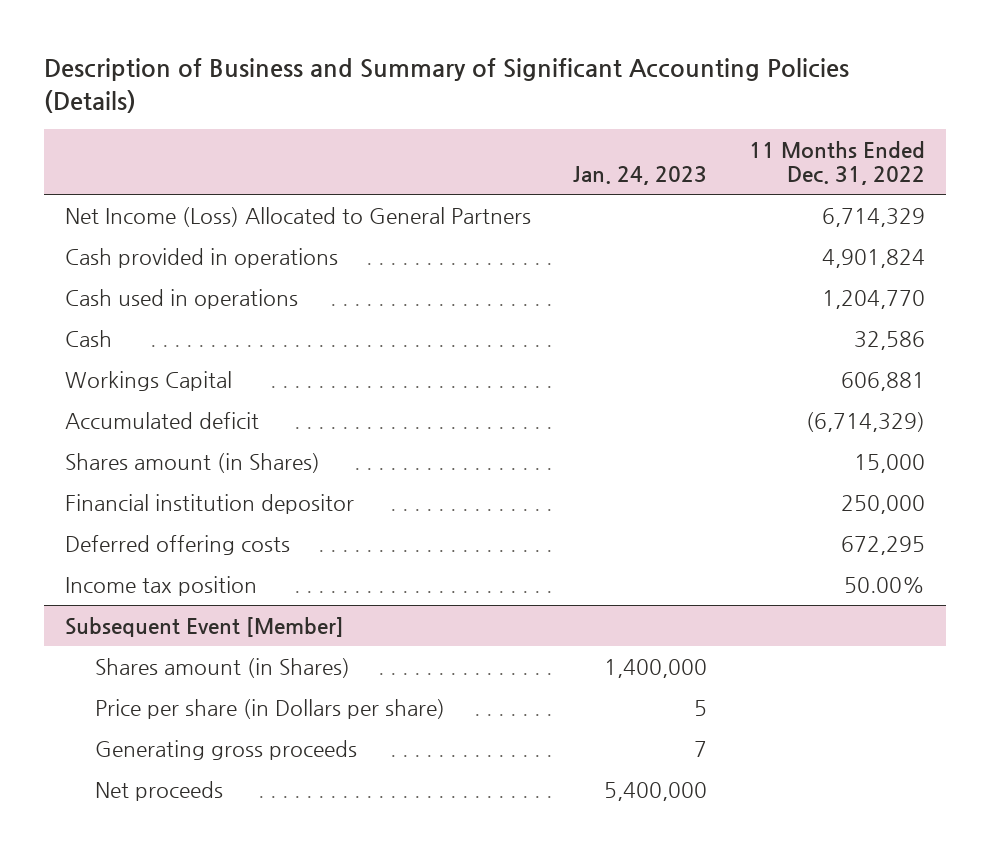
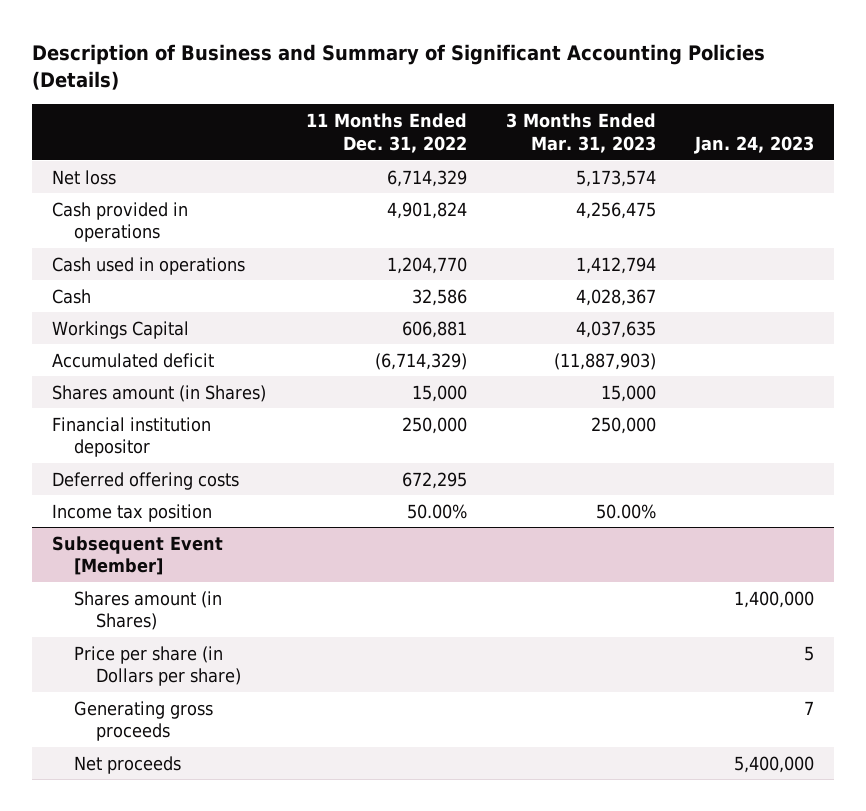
none -> [505,113,656,153] 3 Months Ended Mar. 31, 2023
[64,206,531,227] Net Income (Loss) Allocated to General Partners -> [52,169,117,185] Net loss

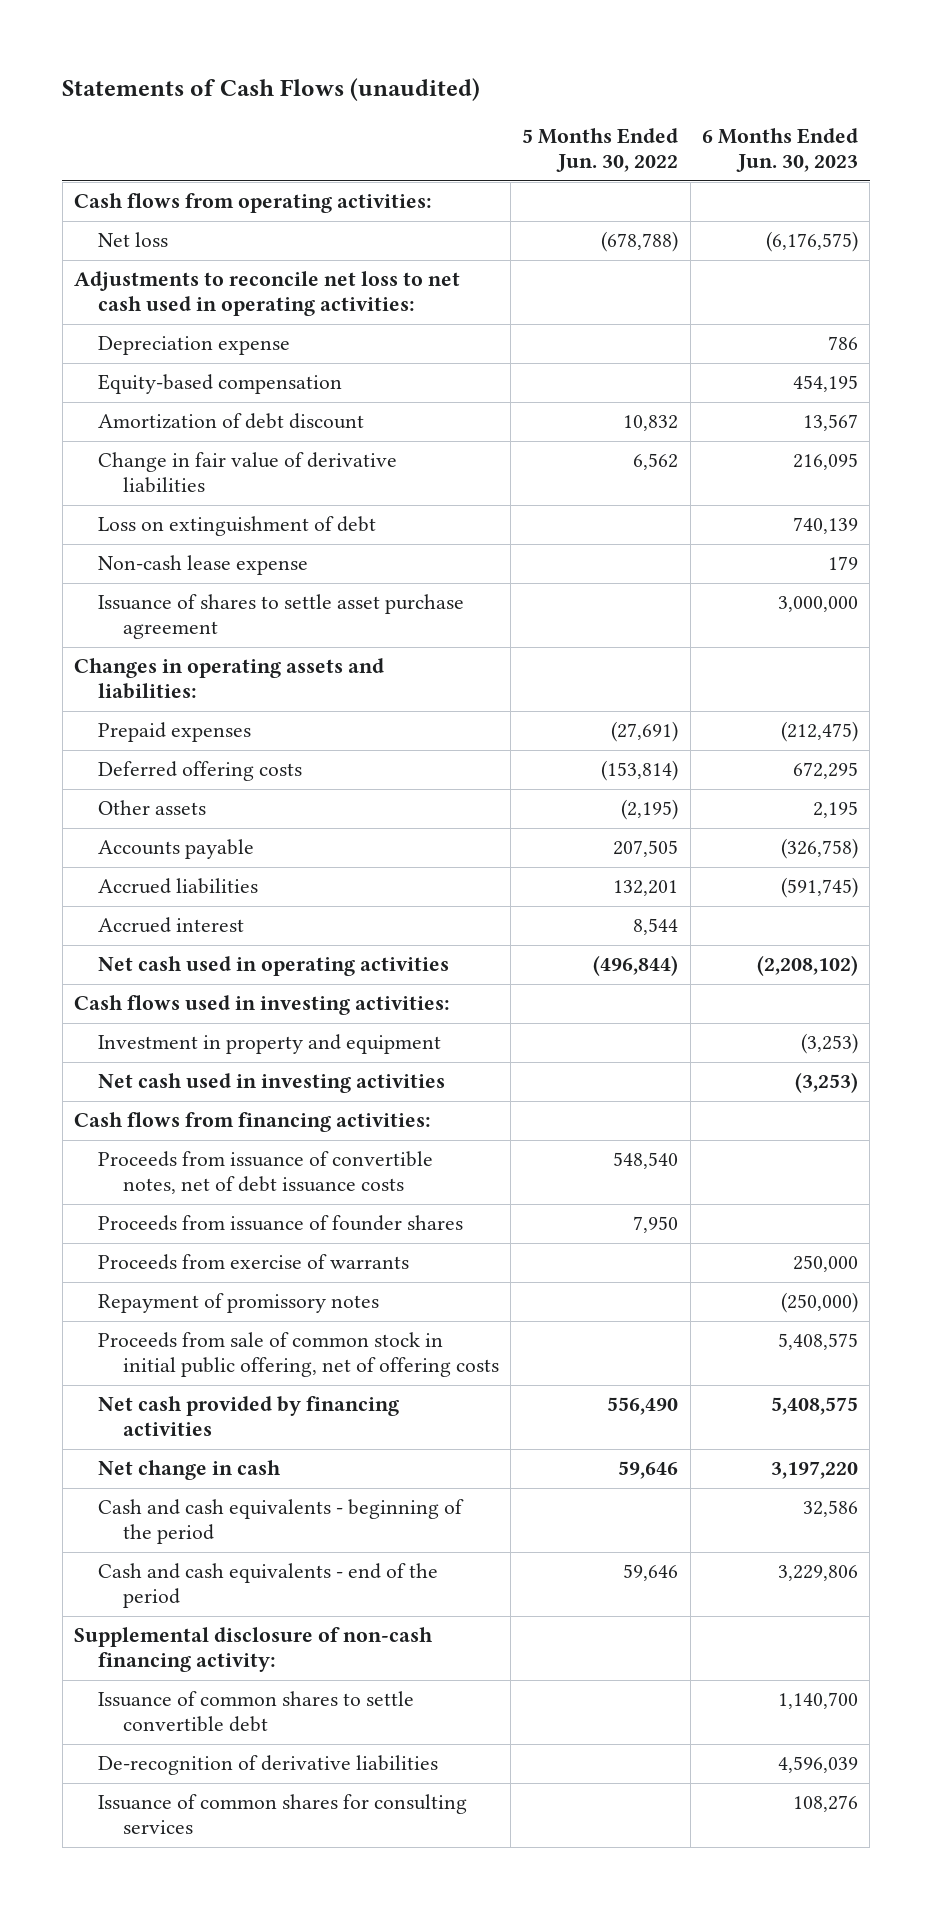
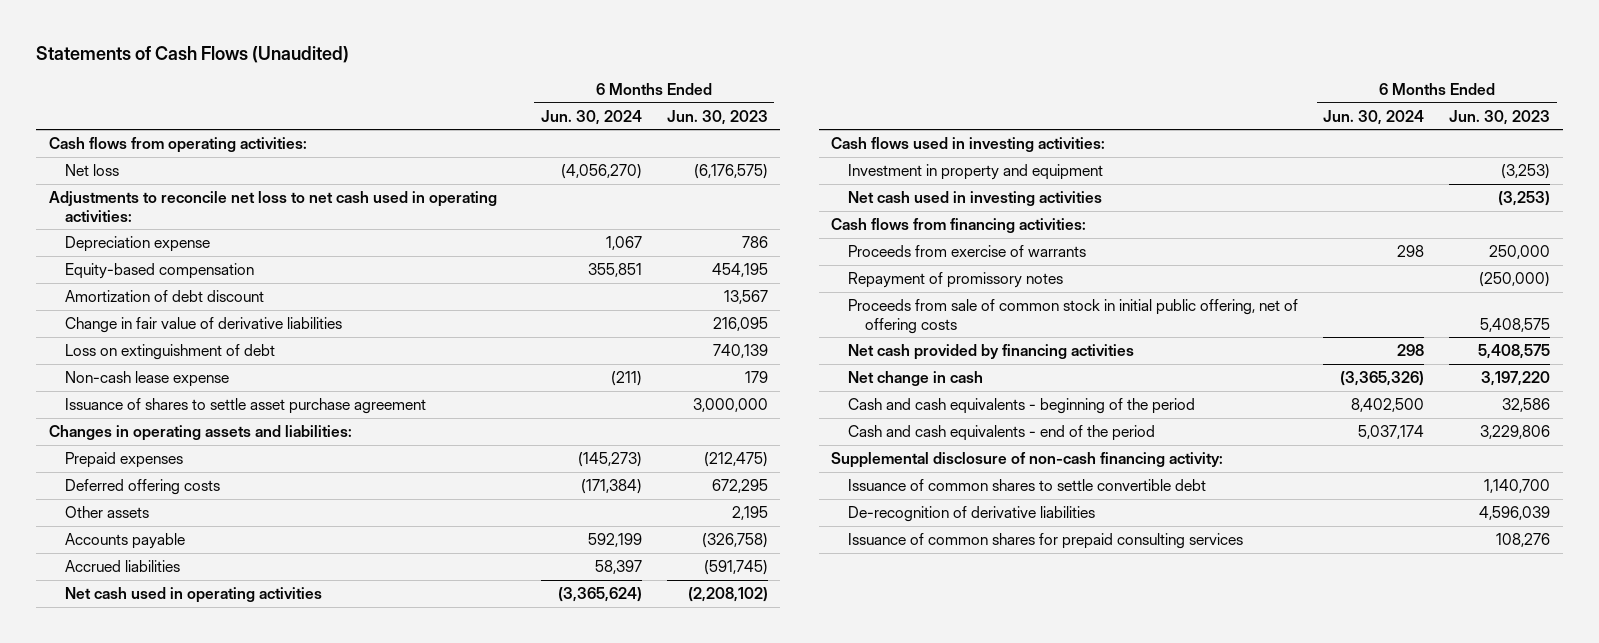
[62,77,481,101] Statements of Cash Flows (unaudited) -> [36,46,350,64] Statements of Cash Flows (Unaudited)
[522,128,679,173] 5 Months Ended Jun. 30, 2022 -> none
none -> [540,109,642,125] Jun. 30, 2024
[98,917,245,934] Accrued interest -> none
[98,1151,434,1195] Proceeds from issuance of convertible notes, net of debt issuance costs -> none
[98,1215,464,1232] Proceeds from issuance of founder shares -> none
[98,1794,468,1835] Issuance of common shares for consulting services -> [848,533,1244,550] Issuance of common shares for prepaid consulting services

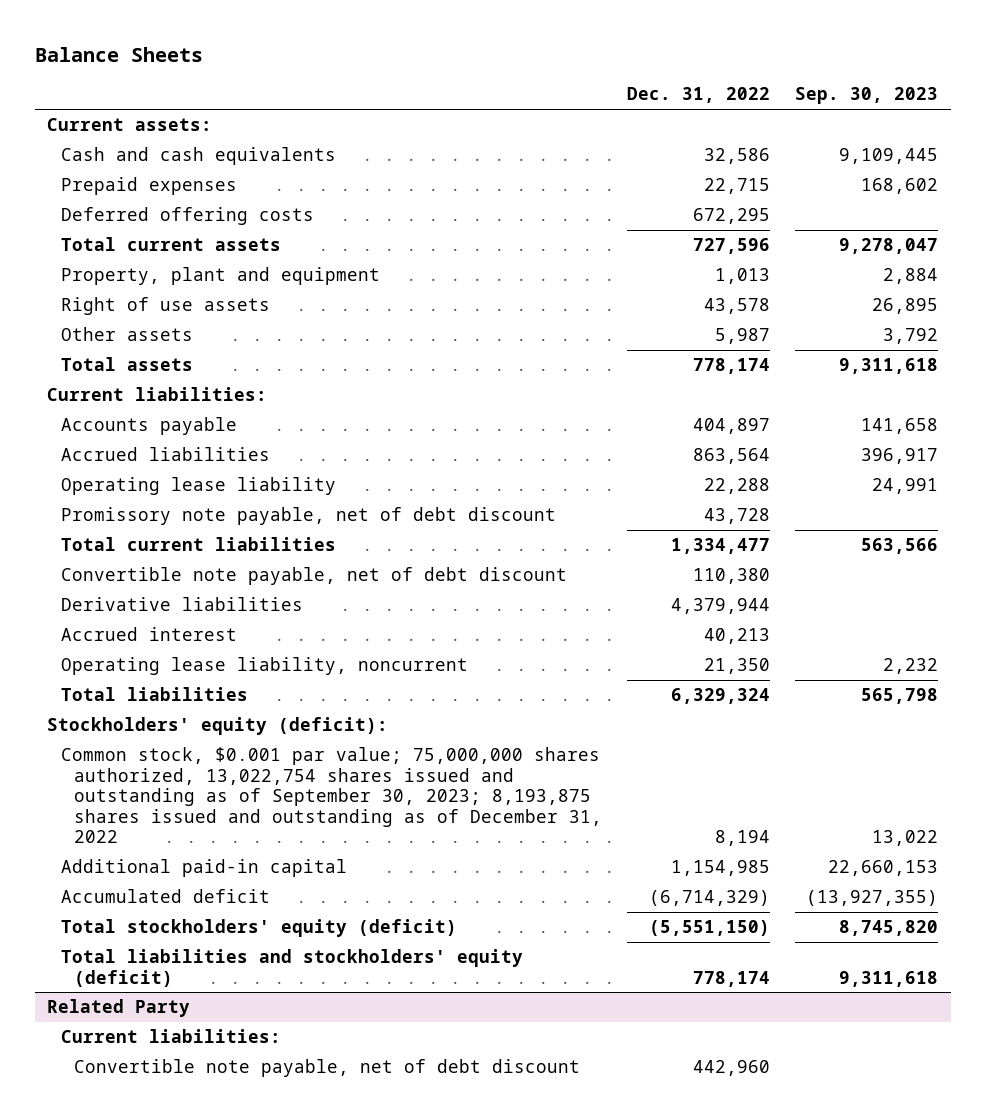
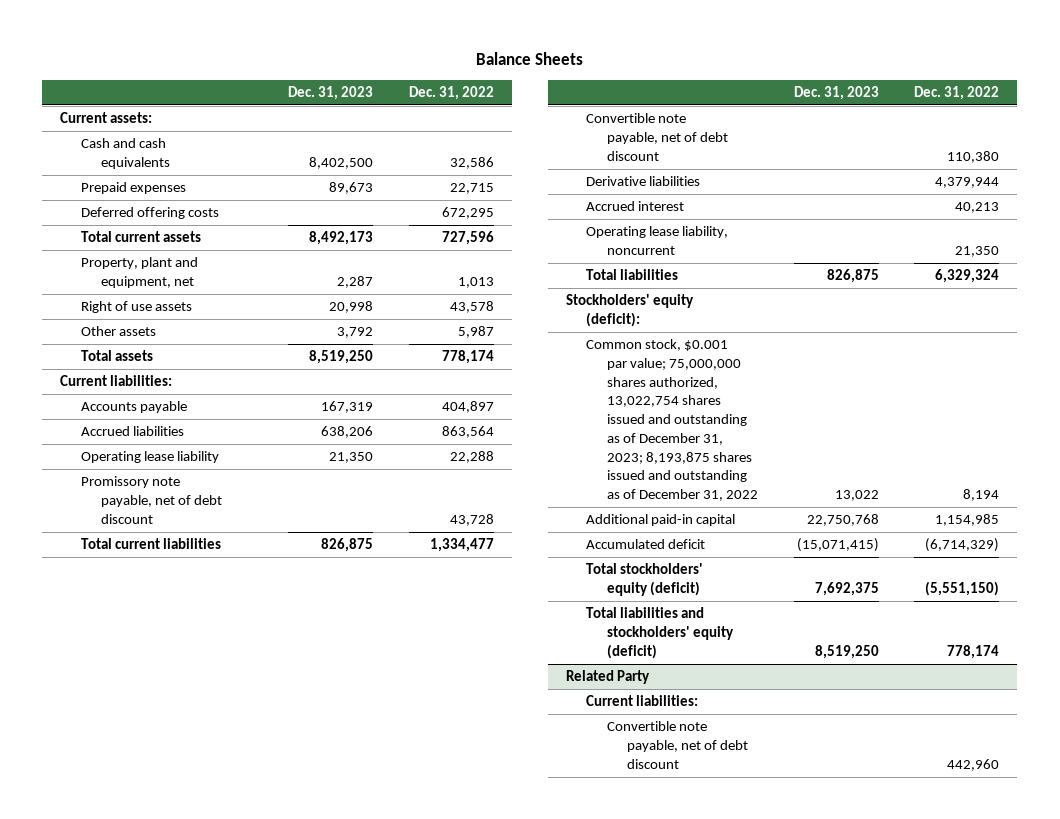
[795,87,939,105] Sep. 30, 2023 -> none
none -> [288,85,374,100] Dec. 31, 2023
[60,267,380,286] Property, plant and equipment -> [80,257,198,289] Property, plant and equipment, net
[60,747,603,844] Common stock, $0.001 par value; 75,000,000 shares authorized, 13,022,754 shares issued and outstanding as of September 30, 2023; 8,193,875 shares issued and outstanding as of December 31, 2022 -> [586,339,758,501] Common stock, $0.001 par value; 75,000,000 shares authorized, 13,022,754 shares issued and outstanding as of December 31, 2023; 8,193,875 shares issued and outstanding as of December 31, 2022

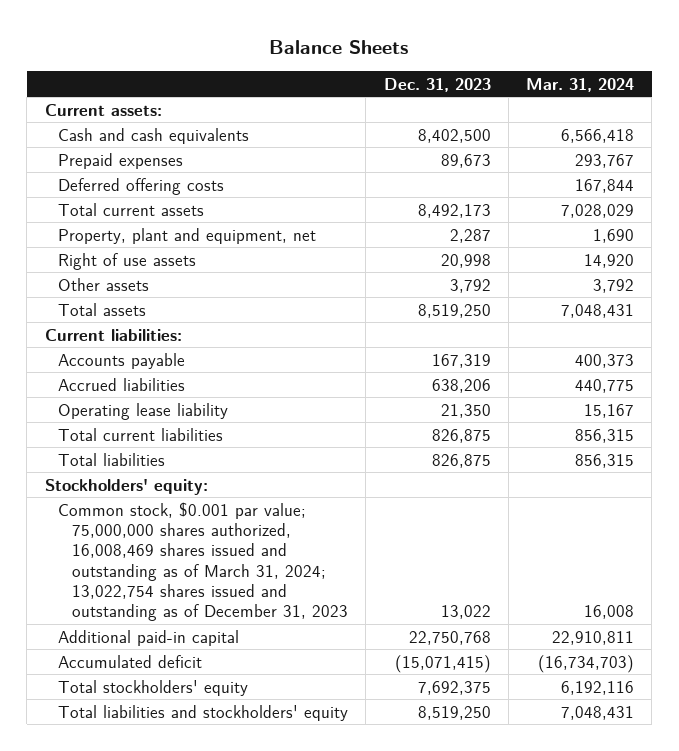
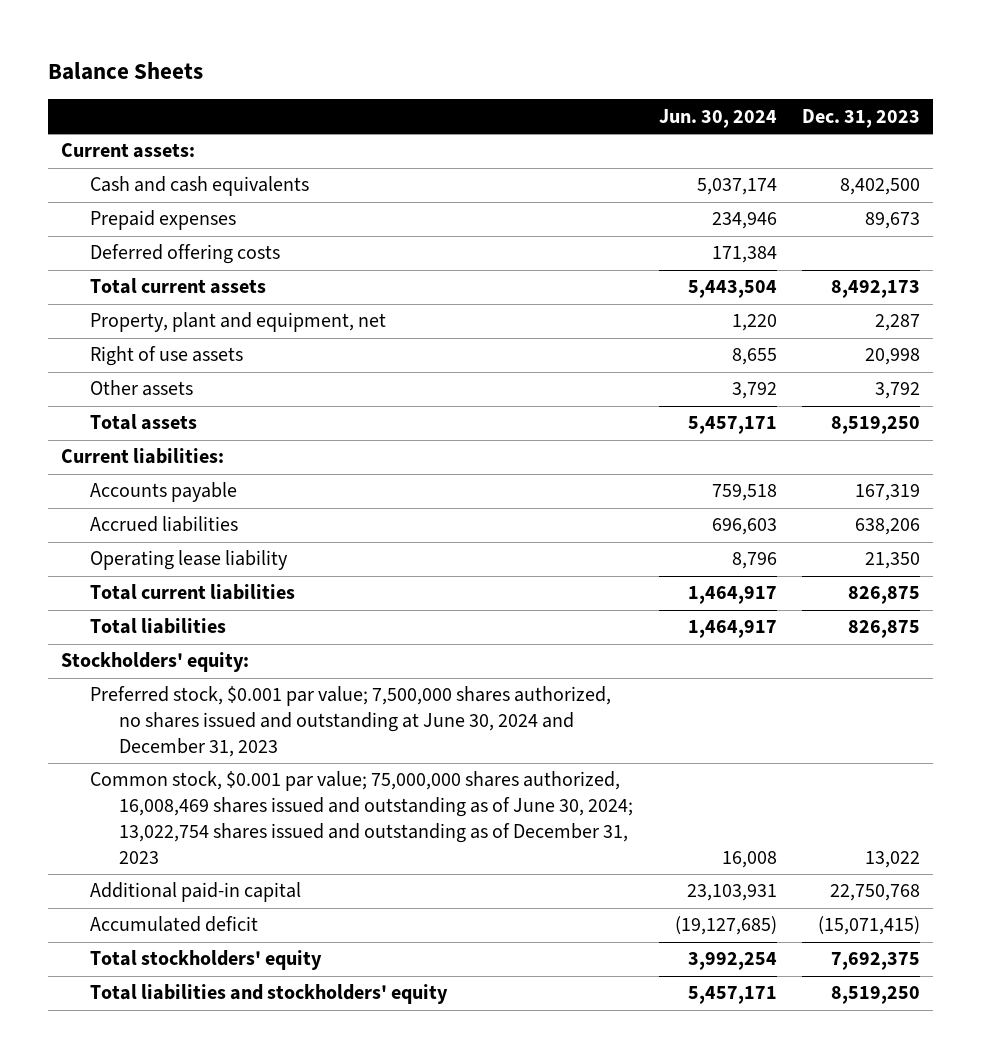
[525,77,634,92] Mar. 31, 2024 -> none
none -> [658,108,777,128] Jun. 30, 2024
none -> [89,686,611,758] Preferred stock, $0.001 par value; 7,500,000 shares authorized, no shares issued and outstanding at June 30, 2024 and December 31, 2023
[58,501,348,622] Common stock, $0.001 par value; 75,000,000 shares authorized, 16,008,469 shares issued and outstanding as of March 31, 2024; 13,022,754 shares issued and outstanding as of December 31, 2023 -> [89,771,633,865] Common stock, $0.001 par value; 75,000,000 shares authorized, 16,008,469 shares issued and outstanding as of June 30, 2024; 13,022,754 shares issued and outstanding as of December 31, 2023

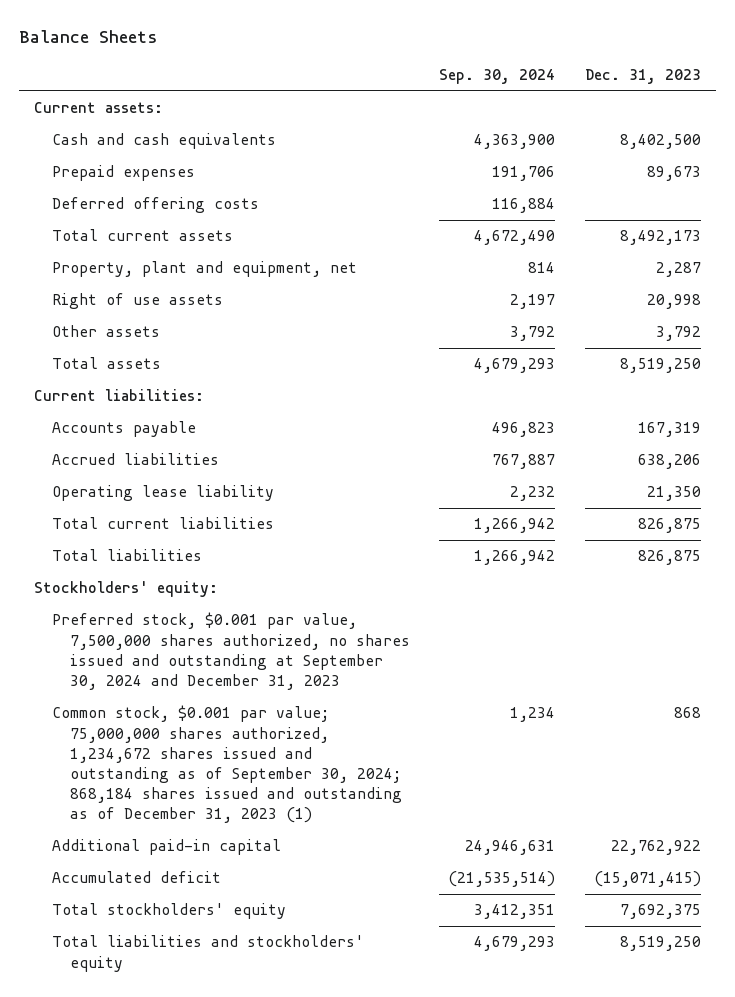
[658,108,777,128] Jun. 30, 2024 -> none
none -> [439,69,556,85] Sep. 30, 2024
[89,686,611,758] Preferred stock, $0.001 par value; 7,500,000 shares authorized, no shares issued and outstanding at June 30, 2024 and December 31, 2023 -> [51,612,410,690] Preferred stock, $0.001 par value, 7,500,000 shares authorized, no shares issued and outstanding at September 30, 2024 and December 31, 2023
[89,771,633,865] Common stock, $0.001 par value; 75,000,000 shares authorized, 16,008,469 shares issued and outstanding as of June 30, 2024; 13,022,754 shares issued and outstanding as of December 31, 2023 -> [51,705,402,824] Common stock, $0.001 par value; 75,000,000 shares authorized, 1,234,672 shares issued and outstanding as of September 30, 2024; 868,184 shares issued and outstanding as of December 31, 2023 (1)
[865,851,921,869] 13,022 -> [674,707,702,719] 868
[830,884,921,902] 22,750,768 -> [611,840,702,856] 22,762,922

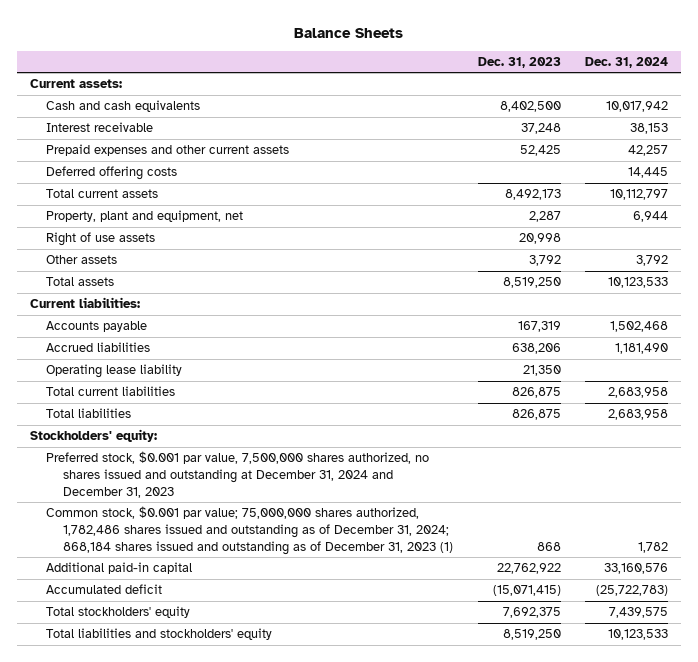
[439,69,556,85] Sep. 30, 2024 -> none
none -> [585,56,669,68] Dec. 31, 2024
[51,165,195,182] Prepaid expenses -> none
none -> [46,122,154,133] Interest receivable
none -> [46,144,290,157] Prepaid expenses and other current assets
[51,612,410,690] Preferred stock, $0.001 par value, 7,500,000 shares authorized, no shares issued and outstanding at September 30, 2024 and December 31, 2023 -> [46,451,430,499] Preferred stock, $0.001 par value, 7,500,000 shares authorized, no shares issued and outstanding at December 31, 2024 and December 31, 2023
[51,705,402,824] Common stock, $0.001 par value; 75,000,000 shares authorized, 1,234,672 shares issued and outstanding as of September 30, 2024; 868,184 shares issued and outstanding as of December 31, 2023 (1) -> [46,506,454,556] Common stock, $0.001 par value; 75,000,000 shares authorized, 1,782,486 shares issued and outstanding as of December 31, 2024; 868,184 shares issued and outstanding as of December 31, 2023 (1)

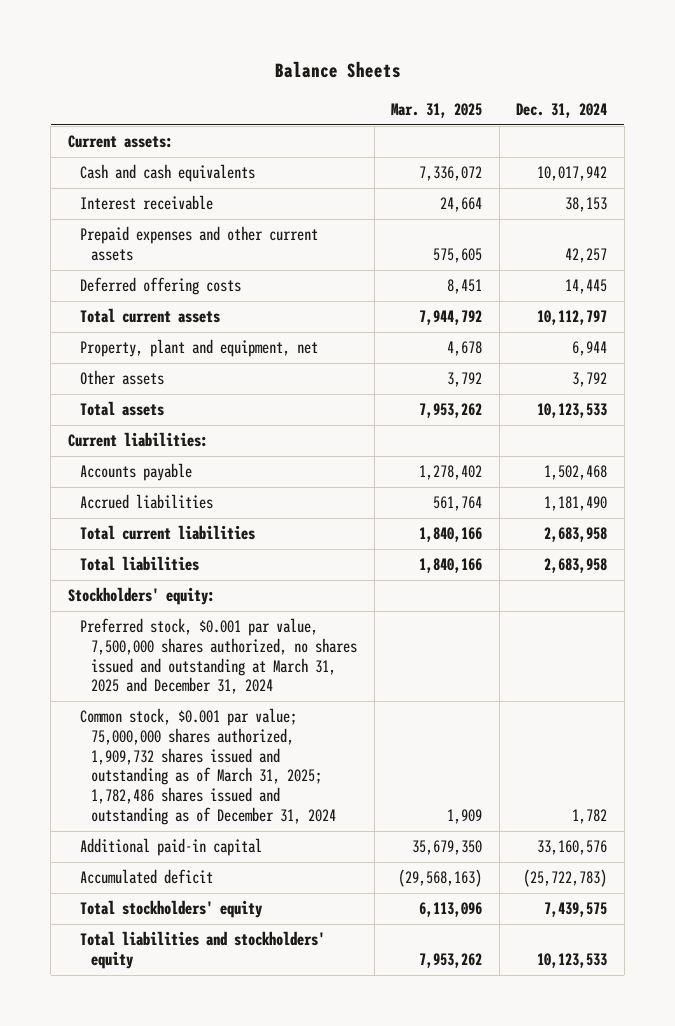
[477,56,561,68] Dec. 31, 2023 -> none
none -> [391,103,483,119] Mar. 31, 2025
[46,232,156,247] Right of use assets -> none
[46,364,183,379] Operating lease liability -> none
[46,451,430,499] Preferred stock, $0.001 par value, 7,500,000 shares authorized, no shares issued and outstanding at December 31, 2024 and December 31, 2023 -> [79,618,358,695] Preferred stock, $0.001 par value, 7,500,000 shares authorized, no shares issued and outstanding at March 31, 2025 and December 31, 2024
[46,506,454,556] Common stock, $0.001 par value; 75,000,000 shares authorized, 1,782,486 shares issued and outstanding as of December 31, 2024; 868,184 shares issued and outstanding as of December 31, 2023 (1) -> [79,708,337,825] Common stock, $0.001 par value; 75,000,000 shares authorized, 1,909,732 shares issued and outstanding as of March 31, 2025; 1,782,486 shares issued and outstanding as of December 31, 2024

